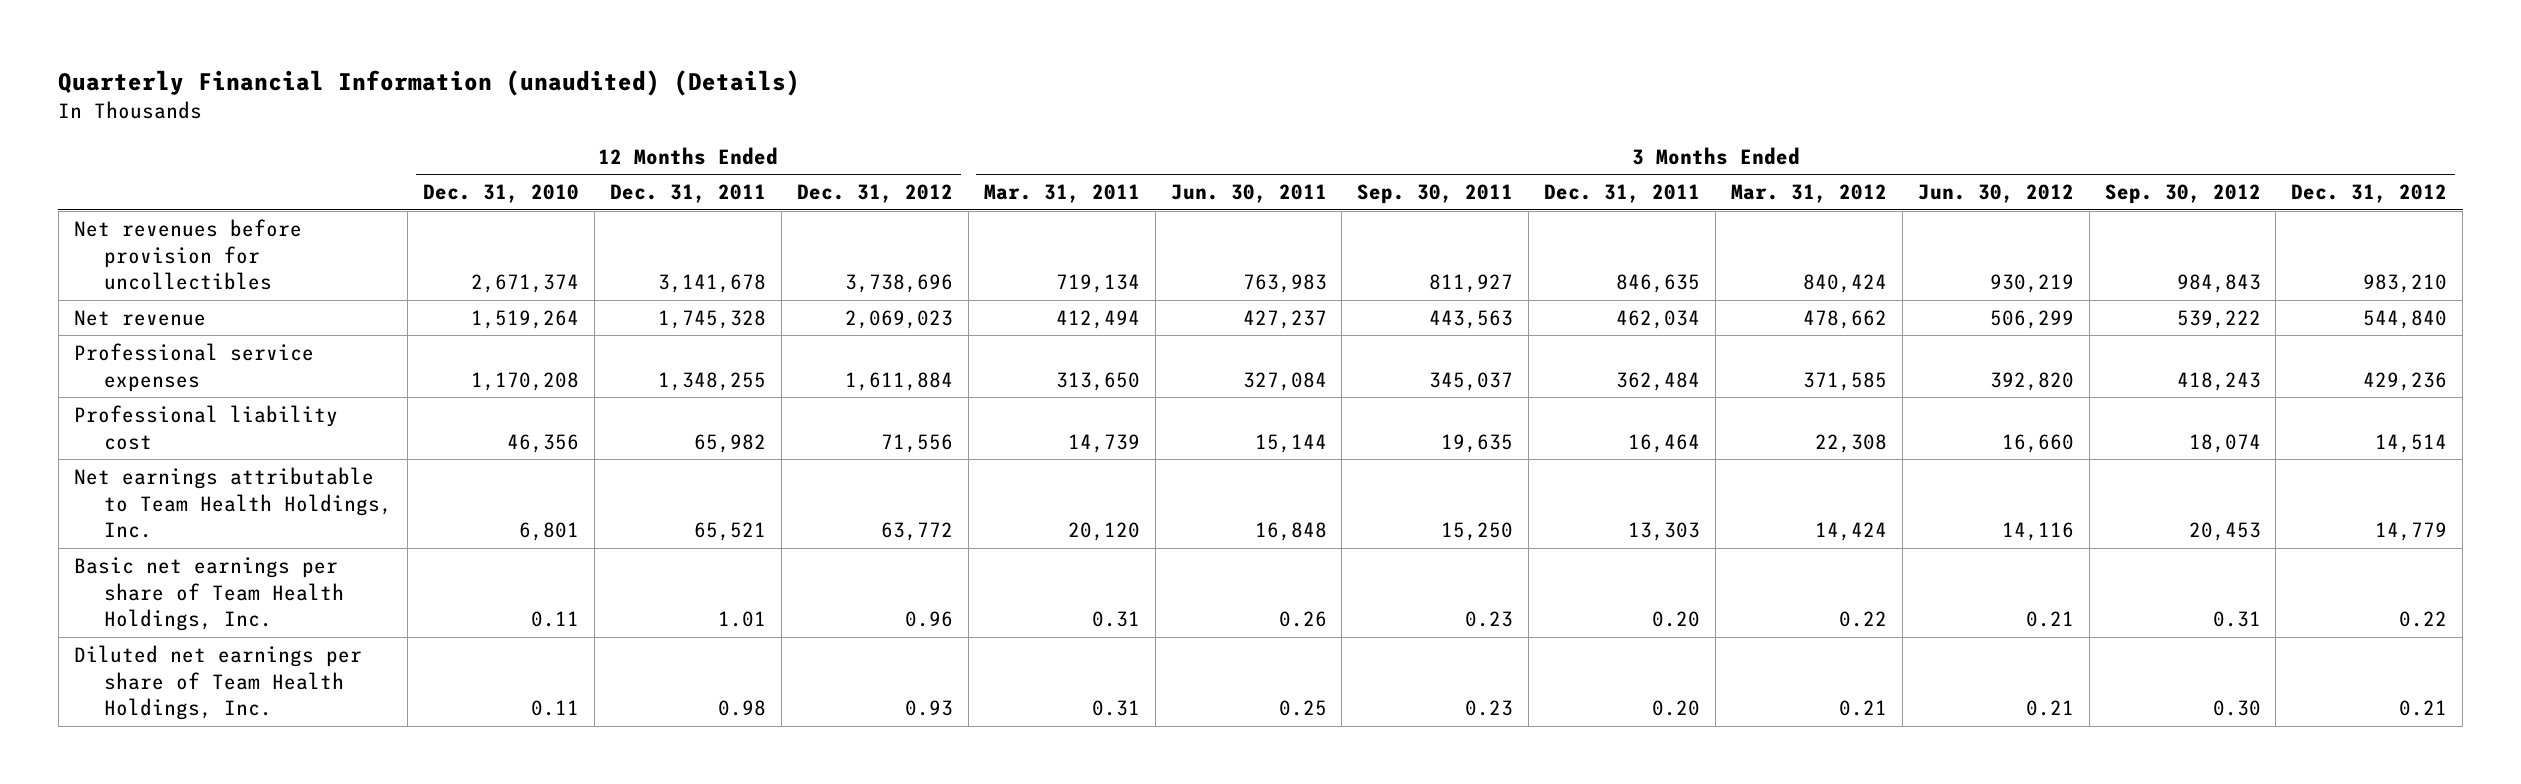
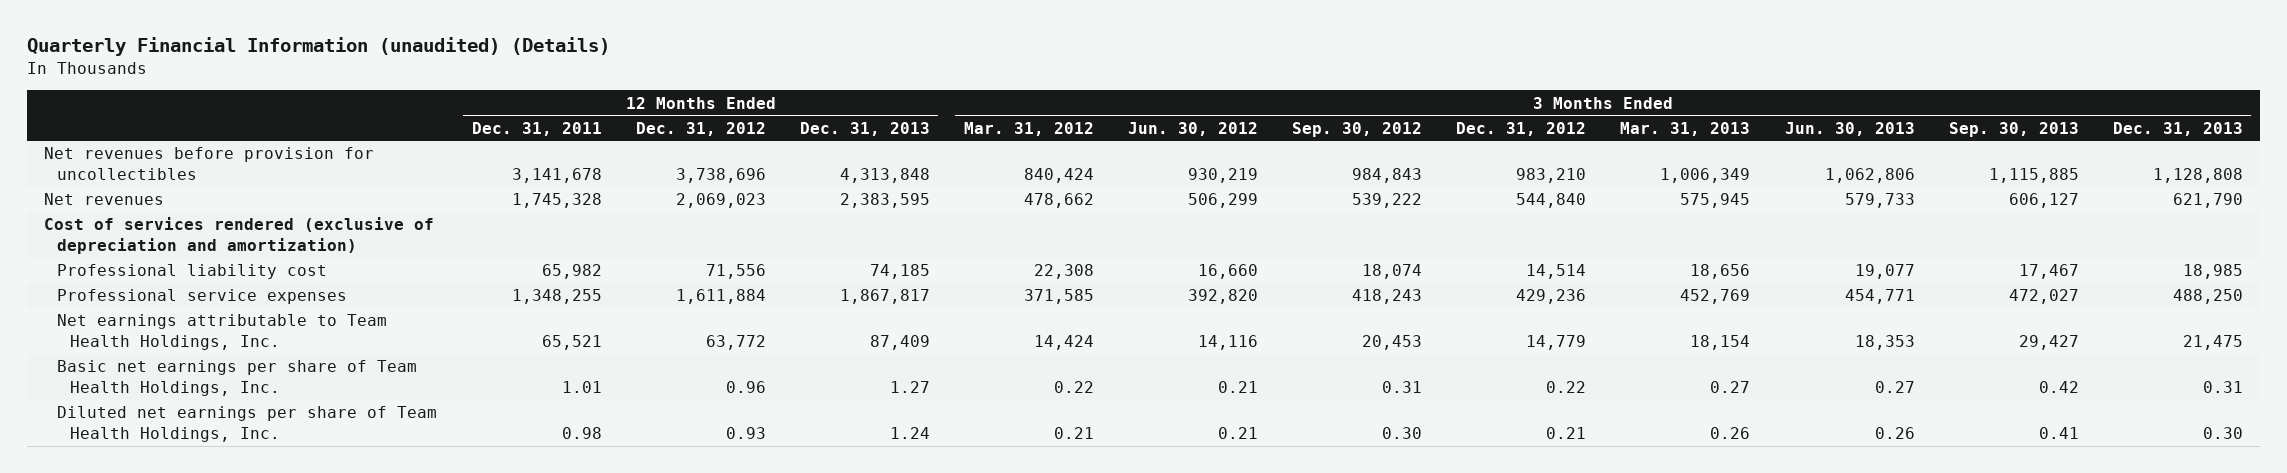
[423,184,580,204] Dec. 31, 2010 -> none
[983,184,1140,204] Mar. 31, 2011 -> none
[1170,184,1327,204] Jun. 30, 2011 -> none
[1357,184,1514,205] Sep. 30, 2011 -> none
[1544,184,1701,204] Dec. 31, 2011 -> none
none -> [799,121,930,136] Dec. 31, 2013
none -> [1620,121,1751,136] Mar. 31, 2013
none -> [1784,121,1915,136] Jun. 30, 2013
none -> [1948,121,2079,137] Sep. 30, 2013
none -> [2112,121,2243,136] Dec. 31, 2013
[73,309,206,326] Net revenue -> [44,193,165,206] Net revenues
none -> [44,217,435,254] Cost of services rendered (exclusive of depreciation and amortization)
[73,342,314,392] Professional service expenses -> [57,289,348,305] Professional service expenses

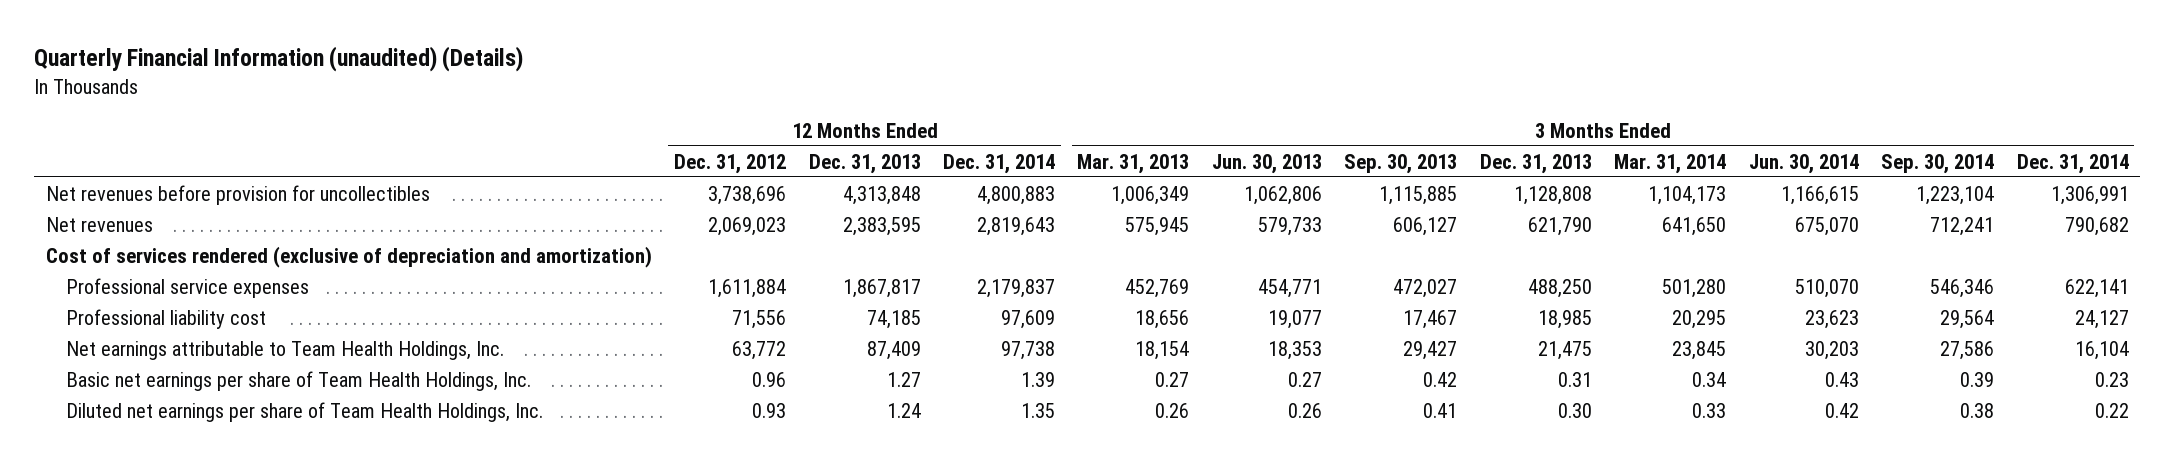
[471,121,602,136] Dec. 31, 2011 -> none
[963,121,1094,136] Mar. 31, 2012 -> none
[1128,121,1259,136] Jun. 30, 2012 -> none
[1292,121,1423,137] Sep. 30, 2012 -> none
[1456,121,1587,136] Dec. 31, 2012 -> none
none -> [942,153,1055,174] Dec. 31, 2014
none -> [1614,153,1727,174] Mar. 31, 2014
none -> [1748,153,1859,174] Jun. 30, 2014
none -> [1881,153,1995,174] Sep. 30, 2014
none -> [2016,153,2129,174] Dec. 31, 2014
[57,264,328,280] Professional liability cost -> [66,308,267,329] Professional liability cost

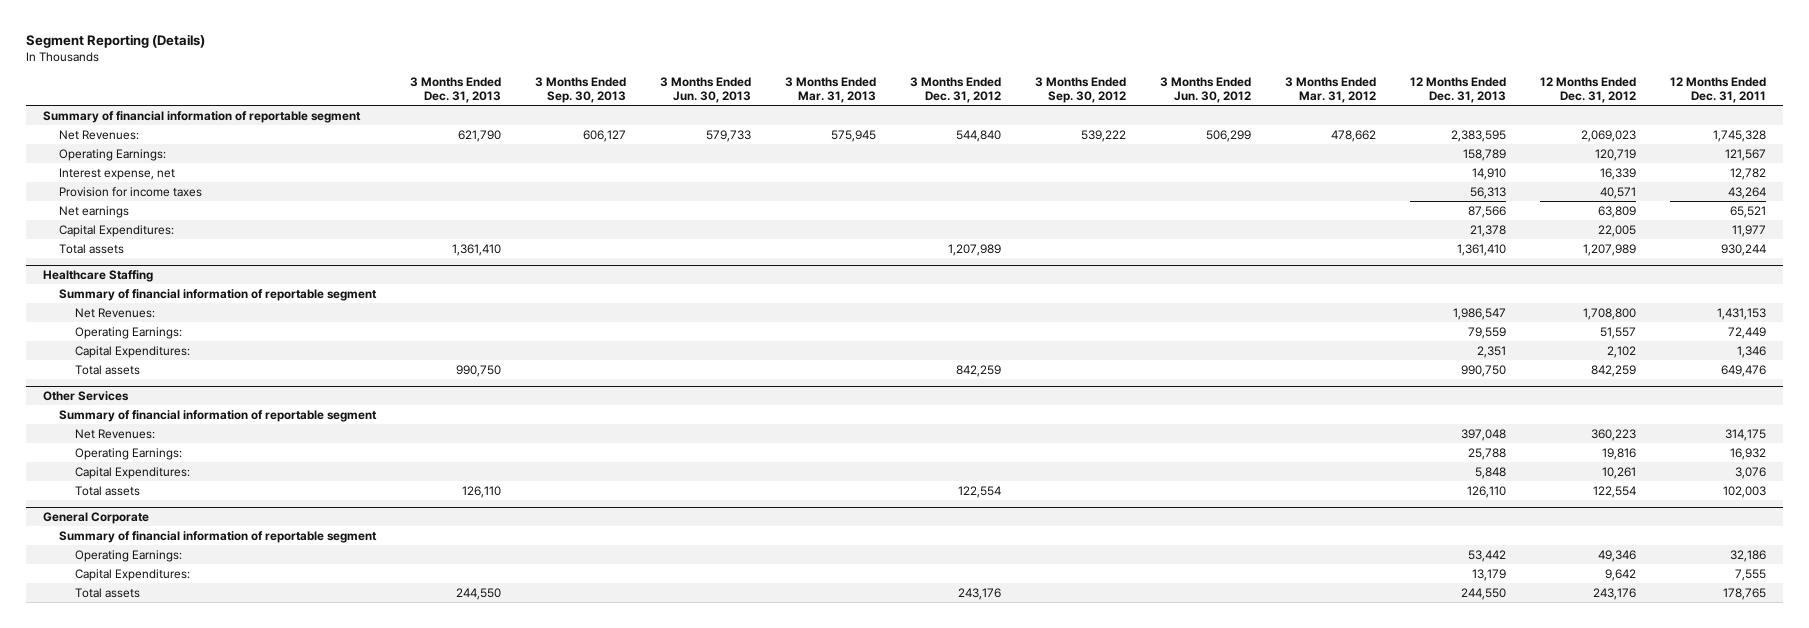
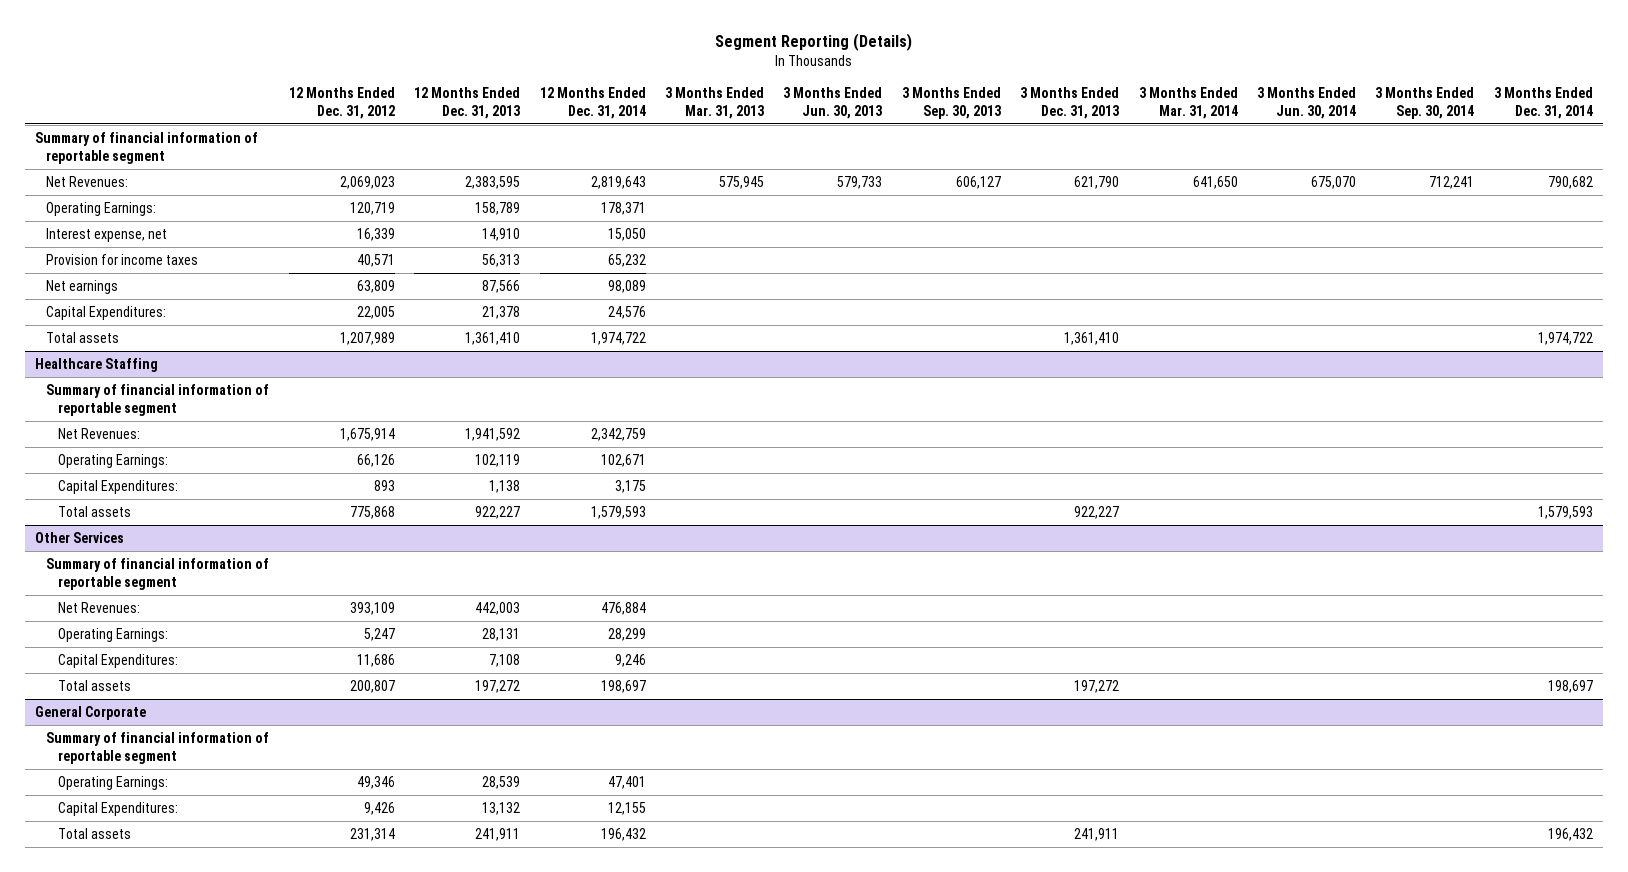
[910,77,1002,104] 3 Months Ended Dec. 31, 2012 -> none
[1035,77,1127,104] 3 Months Ended Sep. 30, 2012 -> none
[1160,77,1252,104] 3 Months Ended Jun. 30, 2012 -> none
[1285,77,1377,104] 3 Months Ended Mar. 31, 2012 -> none
[1670,77,1767,104] 12 Months Ended Dec. 31, 2011 -> none
none -> [539,87,646,120] 12 Months Ended Dec. 31, 2014
none -> [1138,87,1238,120] 3 Months Ended Mar. 31, 2014
none -> [1257,87,1357,120] 3 Months Ended Jun. 30, 2014
none -> [1375,87,1475,120] 3 Months Ended Sep. 30, 2014
none -> [1493,87,1593,120] 3 Months Ended Dec. 31, 2014
[1453,307,1507,320] 1,986,547 -> [465,427,521,441] 1,941,592
[1583,307,1637,320] 1,708,800 -> [339,427,395,441] 1,675,914
[1468,326,1507,339] 79,559 -> [475,453,521,467] 102,119
[1600,326,1637,339] 51,557 -> [356,453,395,467] 66,126
[1477,345,1507,358] 2,351 -> [489,479,521,493] 1,138
[1607,345,1637,358] 2,102 -> [373,479,395,491] 893
[455,364,501,377] 990,750 -> [1074,505,1120,519] 922,227
[1461,364,1507,377] 990,750 -> [475,505,521,519] 922,227
[1591,364,1637,377] 842,259 -> [349,505,395,519] 775,868
[1461,428,1507,441] 397,048 -> [475,601,521,615] 442,003
[1591,428,1637,441] 360,223 -> [349,601,395,615] 393,109
[1468,447,1507,460] 25,788 -> [482,627,521,641] 28,131
[1602,447,1637,460] 19,816 -> [363,627,395,641] 5,247
[1475,466,1507,479] 5,848 -> [489,653,521,667] 7,108
[1602,466,1637,479] 10,261 -> [356,653,395,667] 11,686
[461,485,501,498] 126,110 -> [1074,679,1120,693] 197,272
[1467,485,1507,498] 126,110 -> [475,679,521,693] 197,272
[1593,485,1637,498] 122,554 -> [349,679,395,693] 200,807
[1468,549,1507,562] 53,442 -> [482,775,521,789] 28,539
[1472,568,1507,581] 13,179 -> [482,801,521,815] 13,132
[1605,568,1637,581] 9,642 -> [363,801,395,815] 9,426
[455,587,501,600] 244,550 -> [1074,827,1120,841] 241,911
[1461,587,1507,600] 244,550 -> [475,827,521,841] 241,911
[1593,587,1637,600] 243,176 -> [349,827,395,841] 231,314

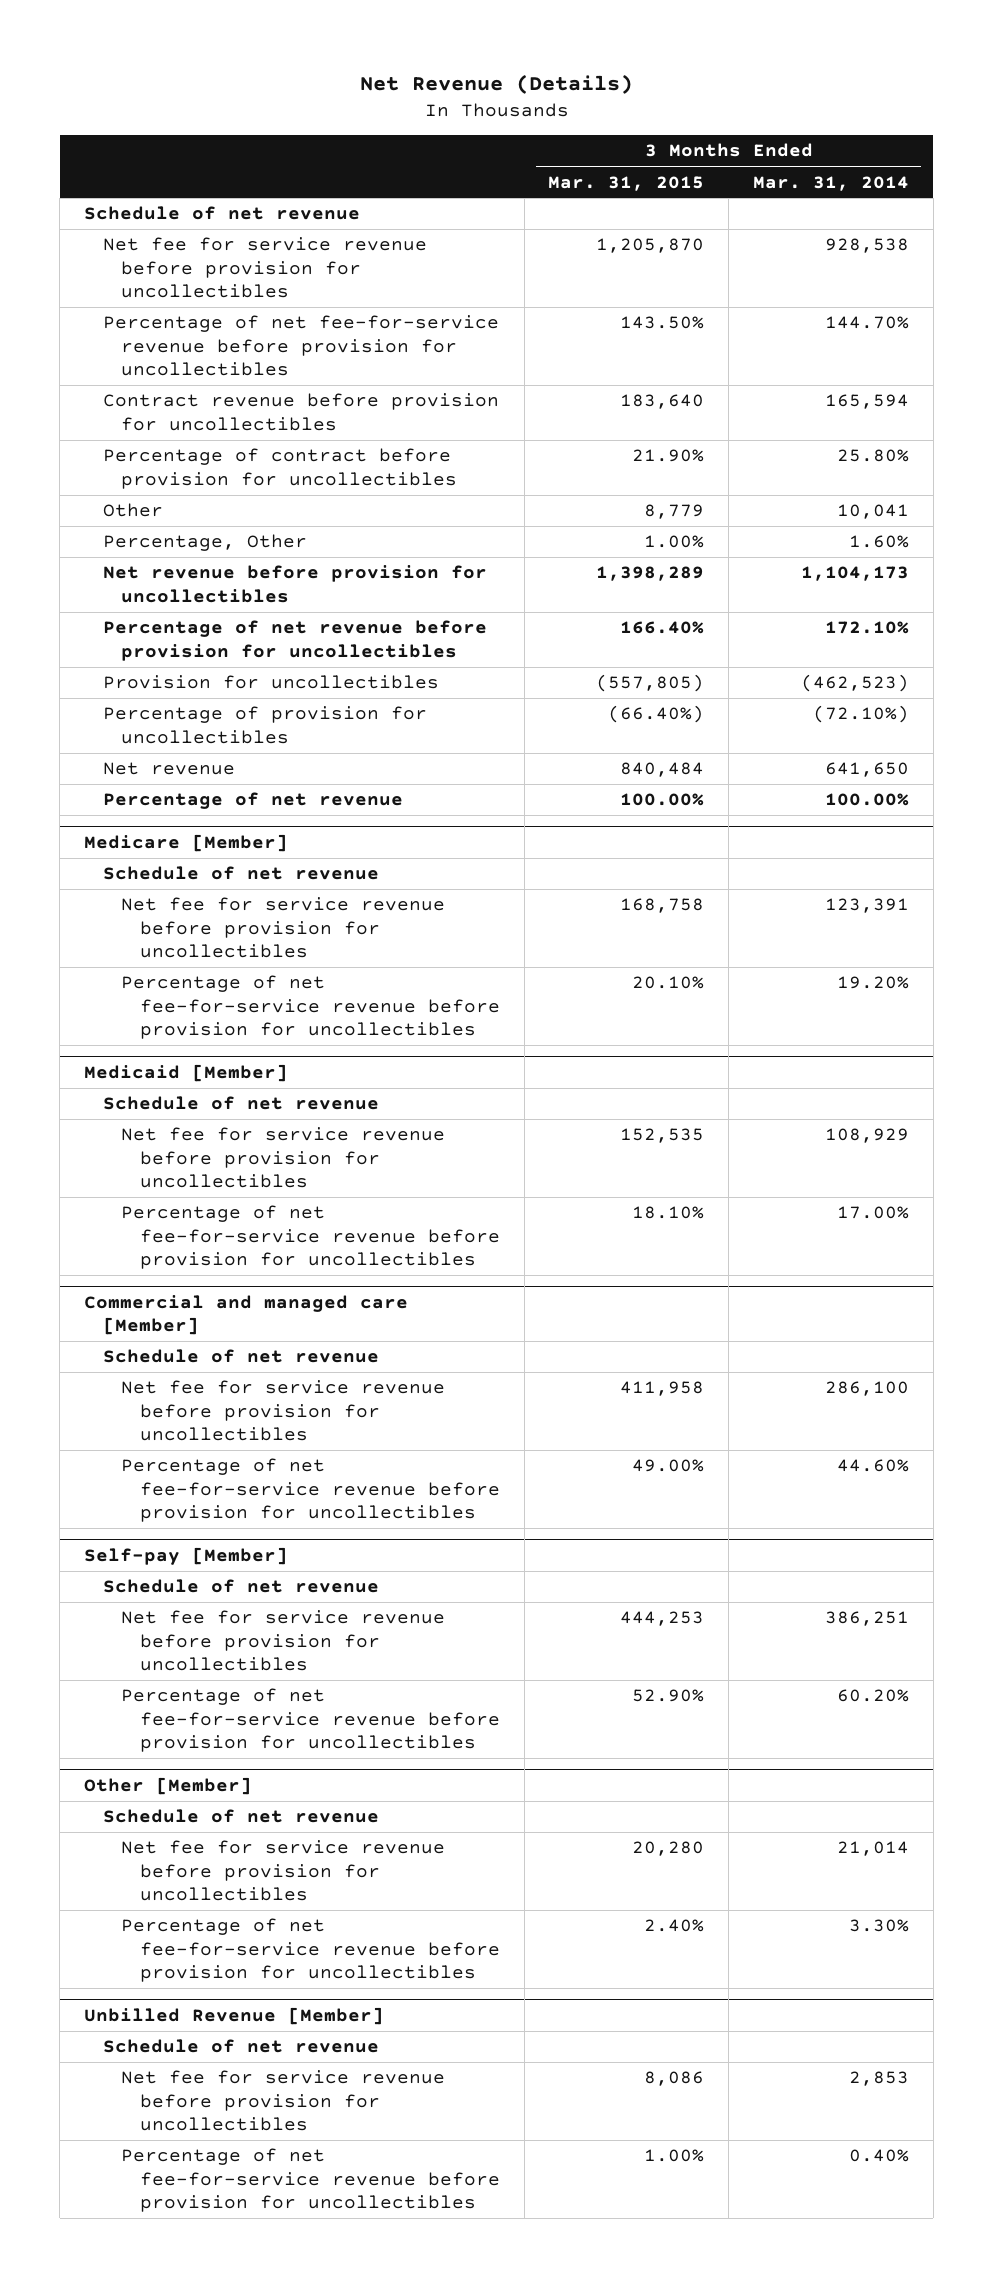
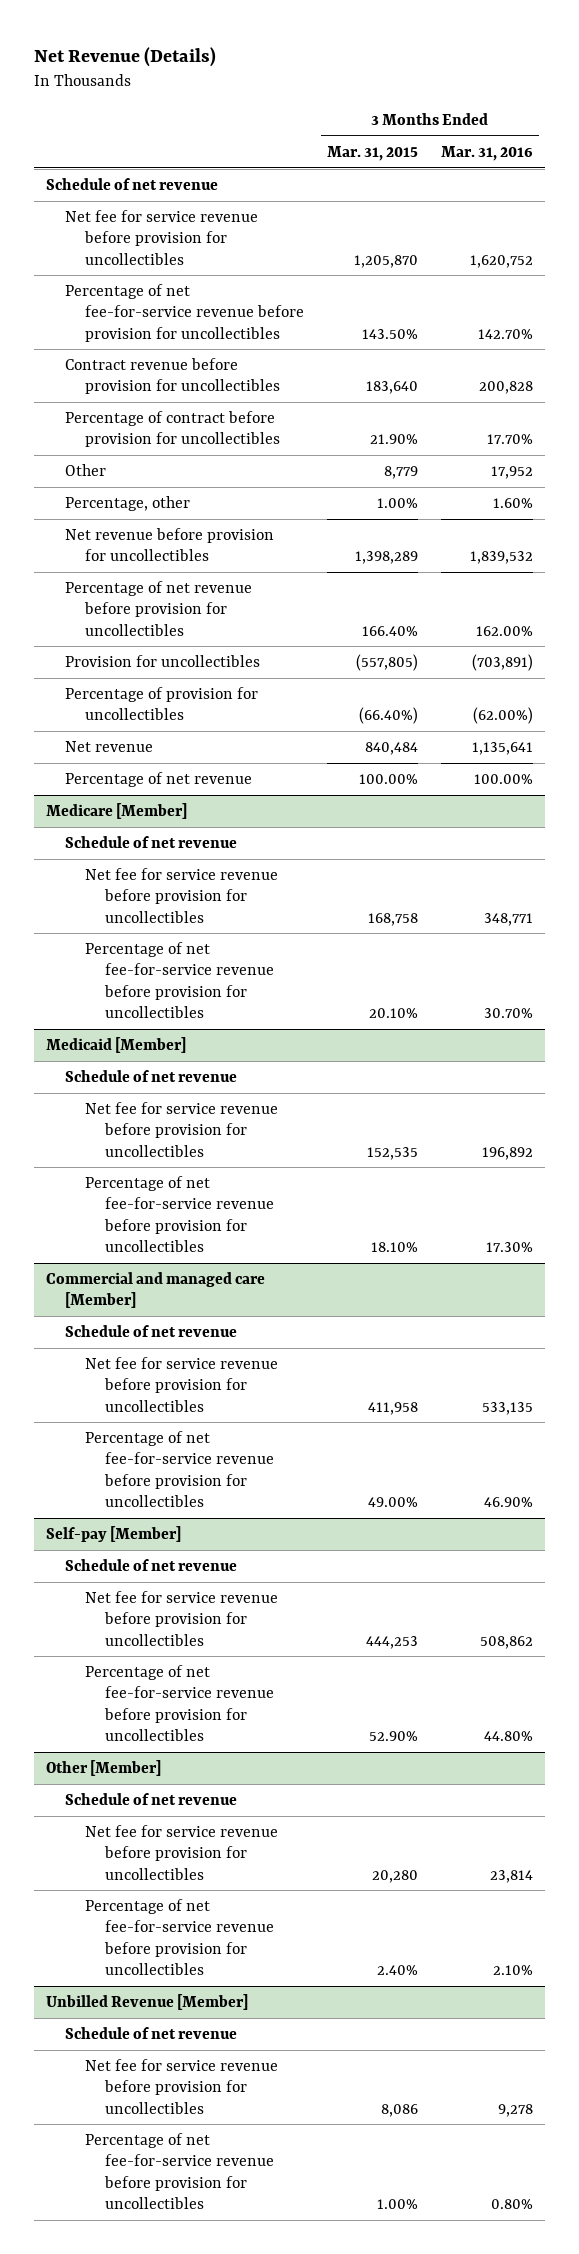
[753,175,910,191] Mar. 31, 2014 -> none
none -> [441,145,534,161] Mar. 31, 2016
[102,534,307,552] Percentage, Other -> [65,496,191,512] Percentage, other

